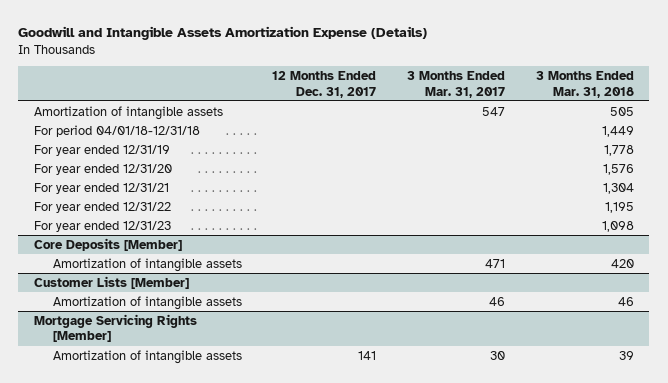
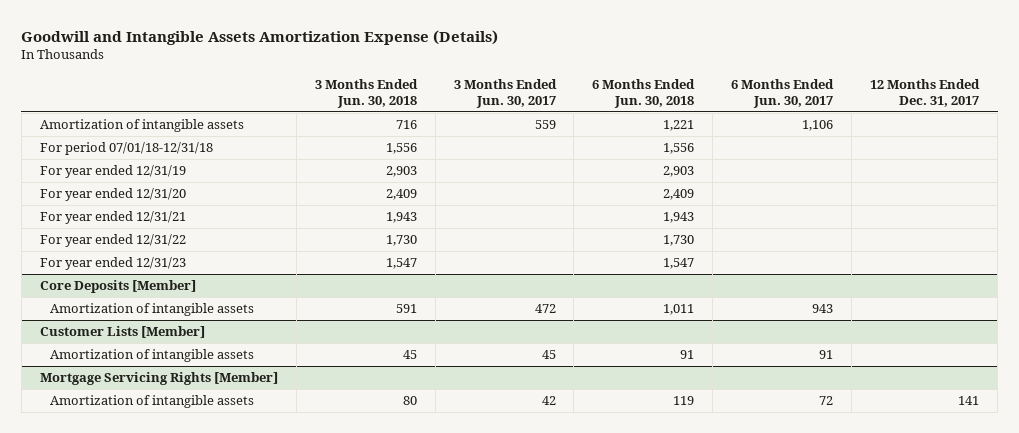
[407,70,506,98] 3 Months Ended Mar. 31, 2017 -> none
[535,70,634,98] 3 Months Ended Mar. 31, 2018 -> none
none -> [314,78,418,109] 3 Months Ended Jun. 30, 2018
none -> [453,78,557,109] 3 Months Ended Jun. 30, 2017
none -> [592,78,696,109] 6 Months Ended Jun. 30, 2018
none -> [731,78,835,109] 6 Months Ended Jun. 30, 2017
[33,124,200,137] For period 04/01/18-12/31/18 -> [39,142,213,156] For period 07/01/18-12/31/18

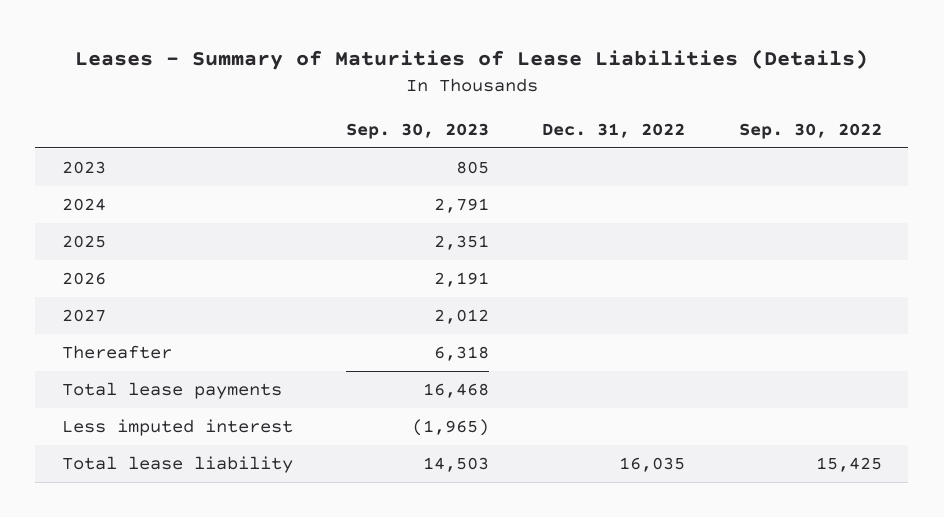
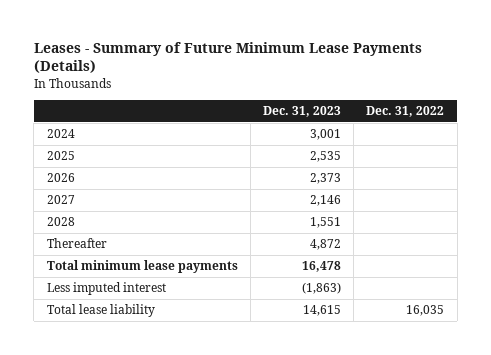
[74,49,868,71] Leases - Summary of Maturities of Lease Liabilities (Details) -> [33,41,422,74] Leases - Summary of Future Minimum Lease Payments (Details)
[346,122,490,139] Sep. 30, 2023 -> none
[738,122,882,139] Sep. 30, 2022 -> none
none -> [262,106,341,118] Dec. 31, 2023
[61,161,106,175] 2023 -> none
none -> [46,217,75,227] 2028
[61,382,282,400] Total lease payments -> [46,260,238,274] Total minimum lease payments

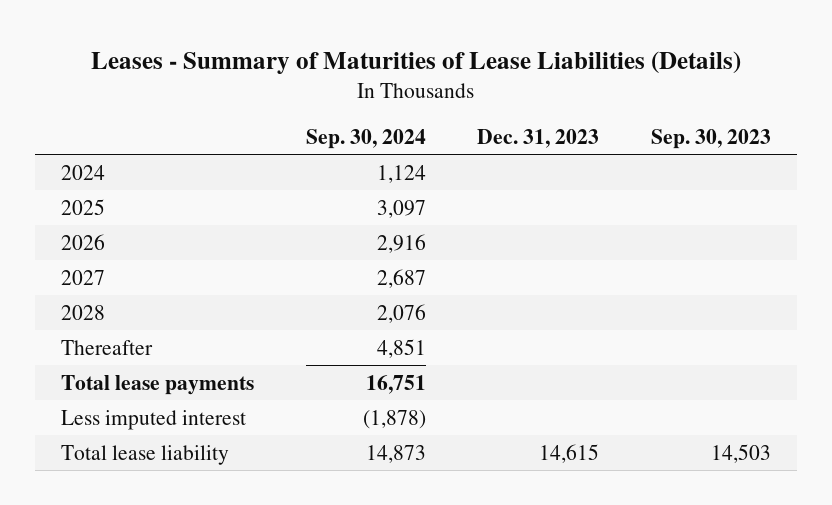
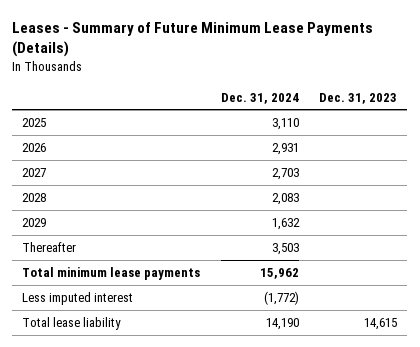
[91,50,742,74] Leases - Summary of Maturities of Lease Liabilities (Details) -> [12,21,374,58] Leases - Summary of Future Minimum Lease Payments (Details)
[305,129,426,150] Sep. 30, 2024 -> none
[651,129,772,150] Sep. 30, 2023 -> none
none -> [220,92,299,104] Dec. 31, 2024
[61,164,106,180] 2024 -> none
none -> [22,218,47,228] 2029
[61,374,255,395] Total lease payments -> [22,267,201,281] Total minimum lease payments

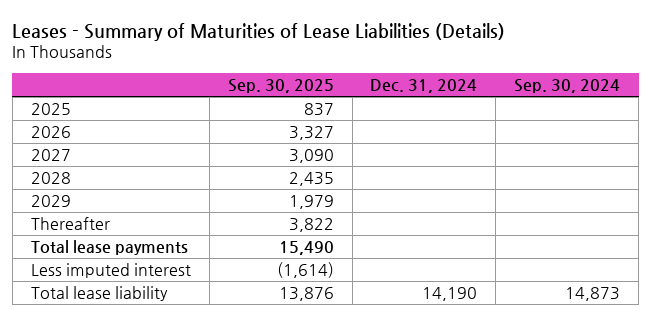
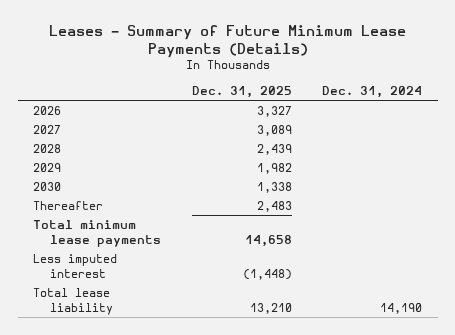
[12,22,506,41] Leases - Summary of Maturities of Lease Liabilities (Details) -> [48,24,406,58] Leases - Summary of Future Minimum Lease Payments (Details)
[227,78,334,93] Sep. 30, 2025 -> none
[514,78,621,93] Sep. 30, 2024 -> none
none -> [191,85,292,98] Dec. 31, 2025
[30,102,71,115] 2025 -> none
none -> [32,182,61,192] 2030
[30,239,188,255] Total lease payments -> [32,220,162,248] Total minimum lease payments

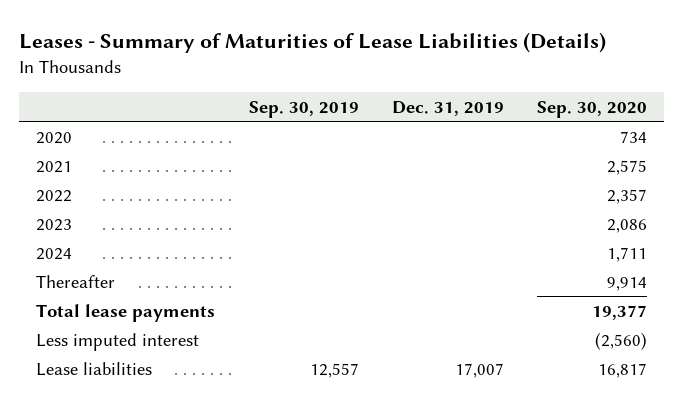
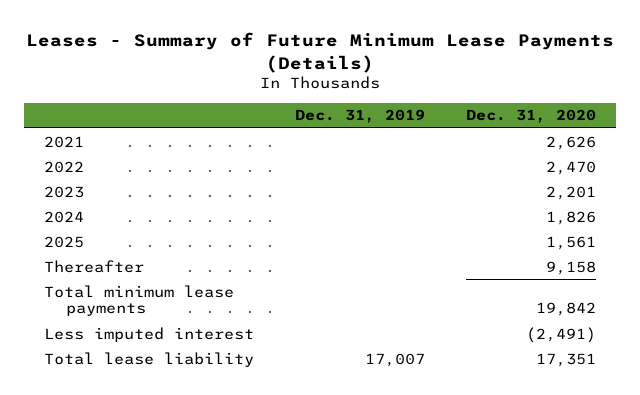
[19,32,607,54] Leases - Summary of Maturities of Lease Liabilities (Details) -> [26,32,615,73] Leases - Summary of Future Minimum Lease Payments (Details)
[248,100,359,118] Sep. 30, 2019 -> none
[537,100,648,118] Sep. 30, 2020 -> none
none -> [465,109,596,124] Dec. 31, 2020
[36,131,73,144] 2020 -> none
none -> [44,235,85,248] 2025
[36,303,216,322] Total lease payments -> [44,284,235,317] Total minimum lease payments
[36,361,153,376] Lease liabilities -> [44,351,255,367] Total lease liability

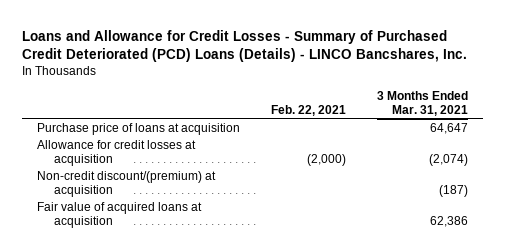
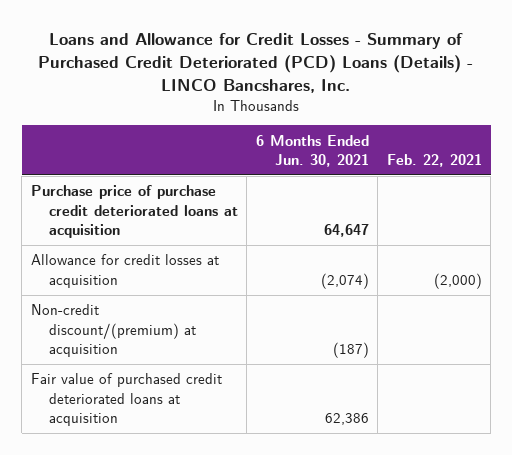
[376,90,468,116] 3 Months Ended Mar. 31, 2021 -> none
none -> [255,134,369,167] 6 Months Ended Jun. 30, 2021
[37,122,241,135] Purchase price of loans at acquisition -> [30,185,239,238] Purchase price of purchase credit deteriorated loans at acquisition
[37,201,203,228] Fair value of acquired loans at acquisition -> [30,373,222,426] Fair value of purchased credit deteriorated loans at acquisition

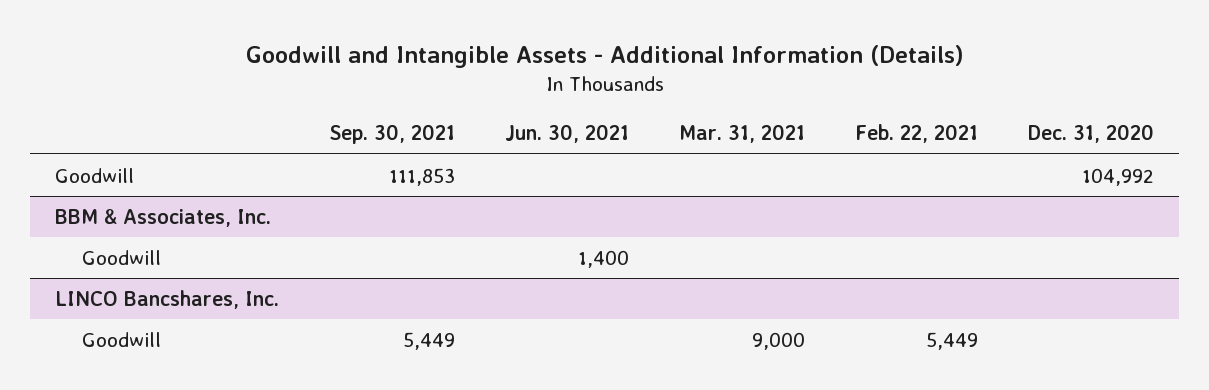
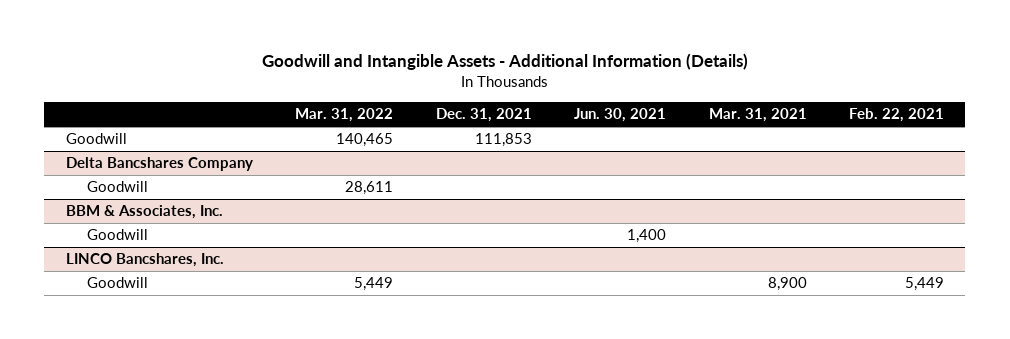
[329,124,456,145] Sep. 30, 2021 -> none
[1028,124,1155,144] Dec. 31, 2020 -> none
none -> [295,108,394,123] Mar. 31, 2022
none -> [435,108,532,123] Dec. 31, 2021
none -> [65,157,253,172] Delta Bancshares Company
none -> [87,181,149,193] Goodwill
[752,331,806,350] 9,000 -> [767,277,807,292] 8,900

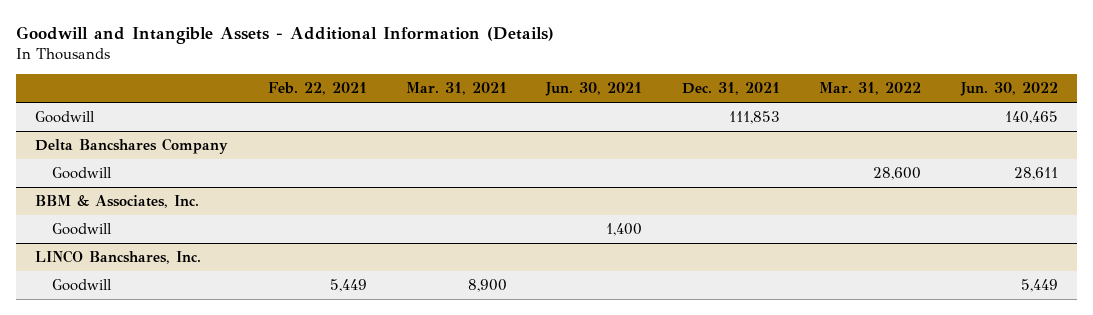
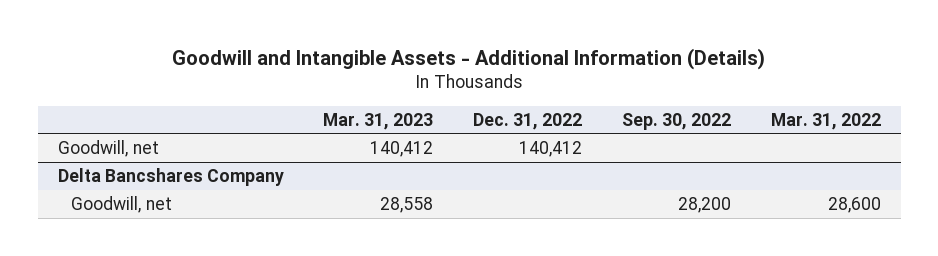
[267,82,367,96] Feb. 22, 2021 -> none
[406,82,508,96] Mar. 31, 2021 -> none
[545,82,643,97] Jun. 30, 2021 -> none
[681,82,780,96] Dec. 31, 2021 -> none
[959,82,1058,97] Jun. 30, 2022 -> none
none -> [323,112,434,130] Mar. 31, 2023
none -> [473,112,583,130] Dec. 31, 2022
none -> [621,112,731,130] Sep. 30, 2022
[35,111,96,124] Goodwill -> [57,140,159,158] Goodwill, net
[35,195,200,209] BBM & Associates, Inc. -> none
[52,223,113,236] Goodwill -> none
[35,250,202,265] LINCO Bancshares, Inc. -> none
[52,279,113,292] Goodwill -> none
[52,167,113,180] Goodwill -> [70,196,172,214] Goodwill, net

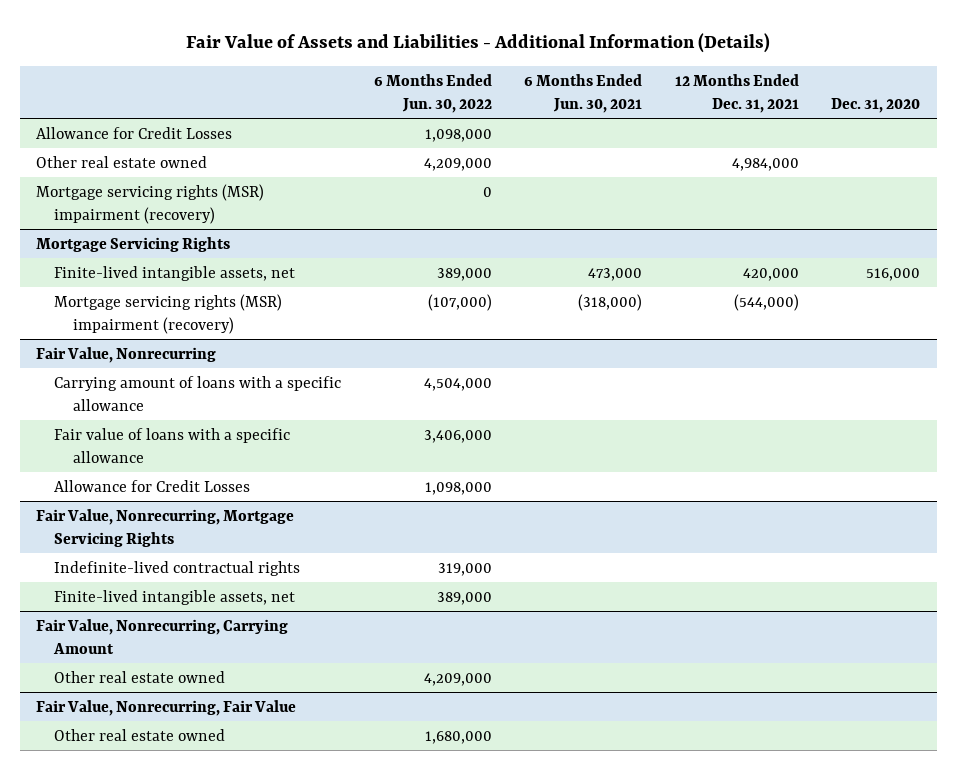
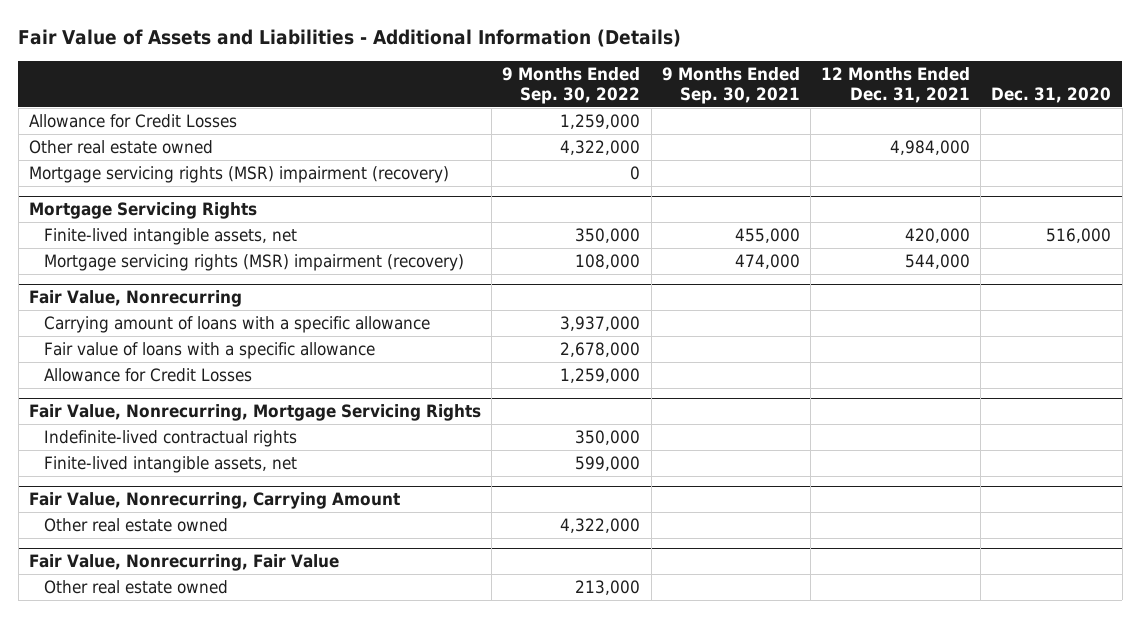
[373,73,492,113] 6 Months Ended Jun. 30, 2022 -> none
[524,73,643,113] 6 Months Ended Jun. 30, 2021 -> none
none -> [502,66,641,104] 9 Months Ended Sep. 30, 2022
none -> [661,66,800,104] 9 Months Ended Sep. 30, 2021
[733,293,799,311] (544,000) -> [905,254,971,270] 544,000

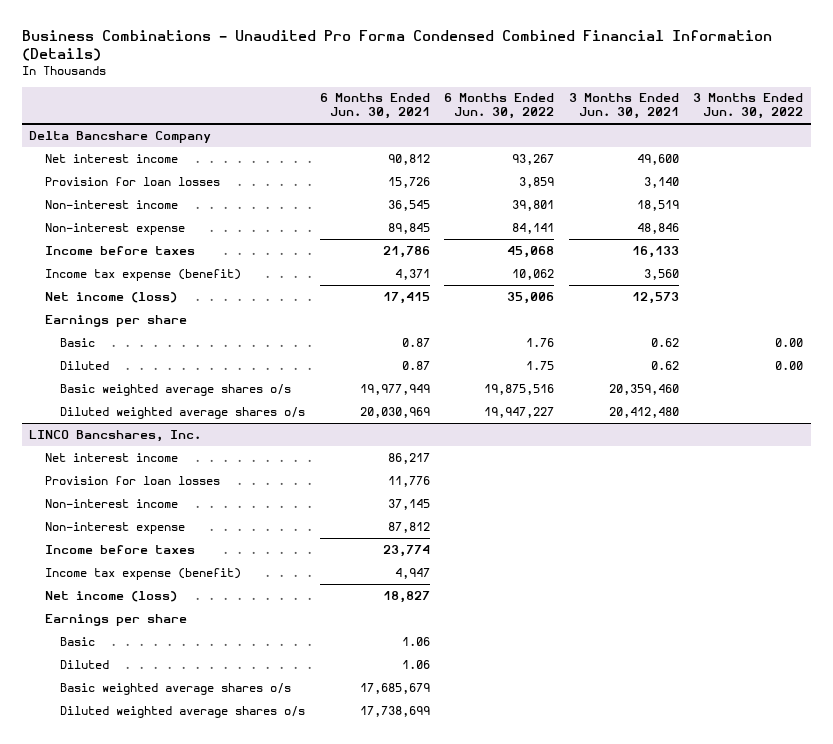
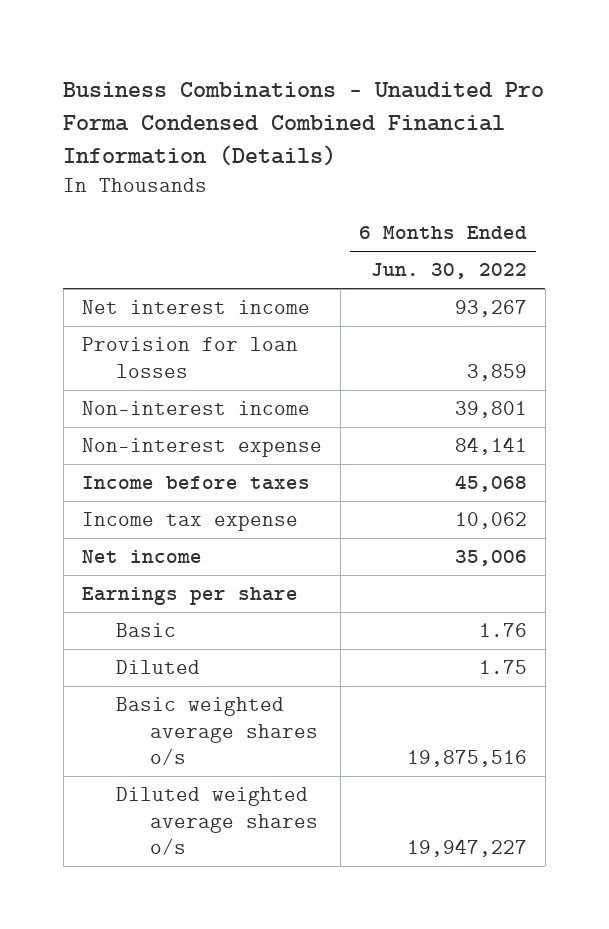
[319,93,430,120] 6 Months Ended Jun. 30, 2021 -> none
[568,93,679,120] 3 Months Ended Jun. 30, 2021 -> none
[693,93,804,120] 3 Months Ended Jun. 30, 2022 -> none
[29,130,212,143] Delta Bancshare Company -> none
[44,268,241,281] Income tax expense (benefit) -> [81,512,298,532] Income tax expense
[44,291,177,303] Net income (loss) -> [81,550,202,564] Net income
[29,429,202,442] LINCO Bancshares, Inc. -> none
[44,452,178,462] Net interest income -> none
[44,475,220,485] Provision for loan losses -> none
[44,498,178,508] Non-interest income -> none
[44,521,185,534] Non-interest expense -> none
[44,544,195,554] Income before taxes -> none
[44,567,241,580] Income tax expense (benefit) -> none
[44,590,177,602] Net income (loss) -> none
[44,613,187,626] Earnings per share -> none
[60,636,96,646] Basic -> none
[60,659,110,669] Diluted -> none
[60,682,292,695] Basic weighted average shares o/s -> none
[60,705,306,718] Diluted weighted average shares o/s -> none

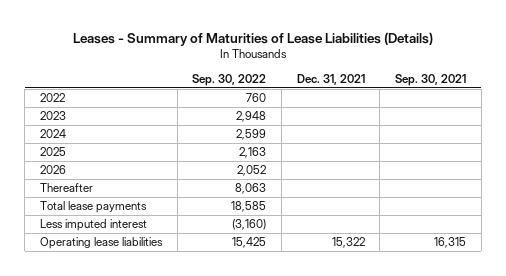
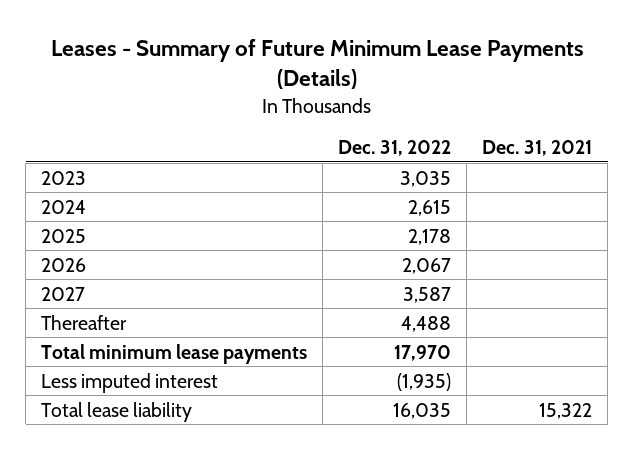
[73,31,434,46] Leases - Summary of Maturities of Lease Liabilities (Details) -> [50,39,584,90] Leases - Summary of Future Minimum Lease Payments (Details)
[192,74,267,87] Sep. 30, 2022 -> none
[395,74,467,87] Sep. 30, 2021 -> none
none -> [338,139,452,156] Dec. 31, 2022
[39,93,65,103] 2022 -> none
none -> [41,286,86,301] 2027
[39,201,147,214] Total lease payments -> [41,343,308,364] Total minimum lease payments
[39,237,163,250] Operating lease liabilities -> [41,401,193,422] Total lease liability

